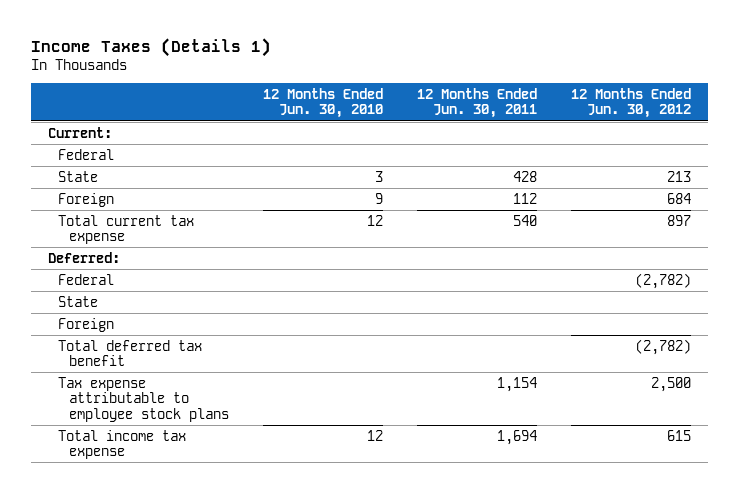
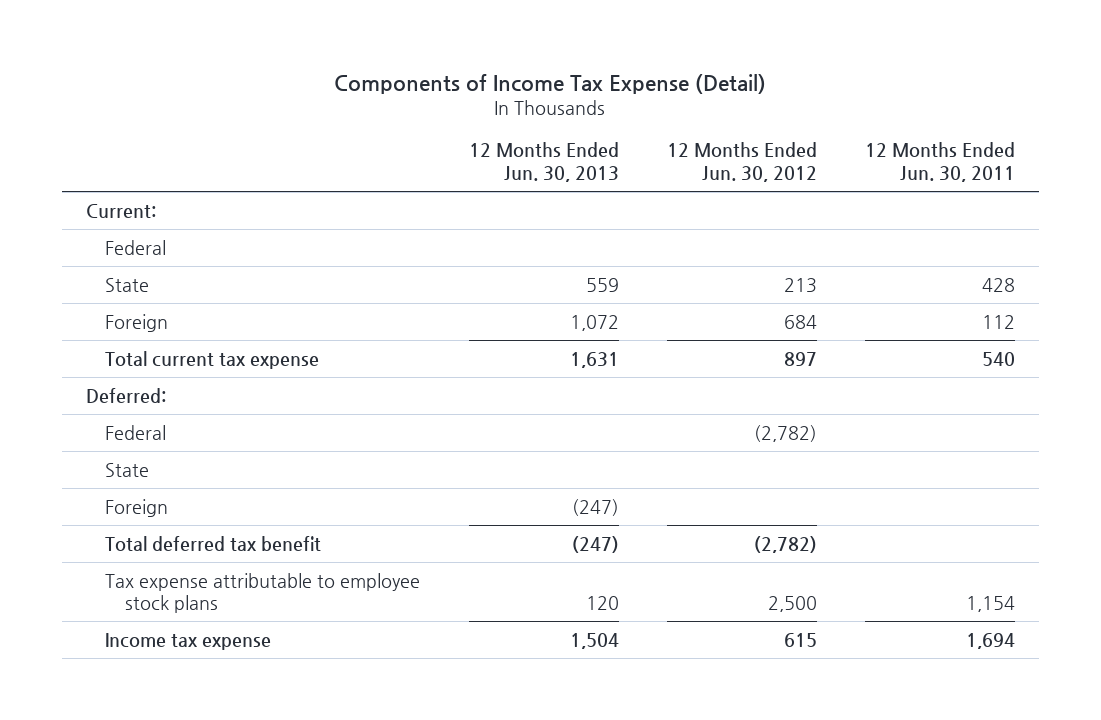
[30,37,271,57] Income Taxes (Details 1) -> [334,73,767,94] Components of Income Tax Expense (Detail)
[262,87,383,119] 12 Months Ended Jun. 30, 2010 -> none
none -> [468,142,619,183] 12 Months Ended Jun. 30, 2013
[58,429,187,460] Total income tax expense -> [105,632,272,650] Income tax expense

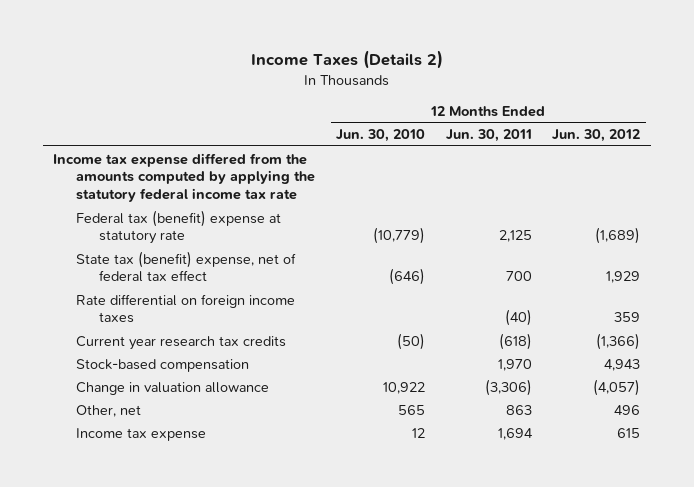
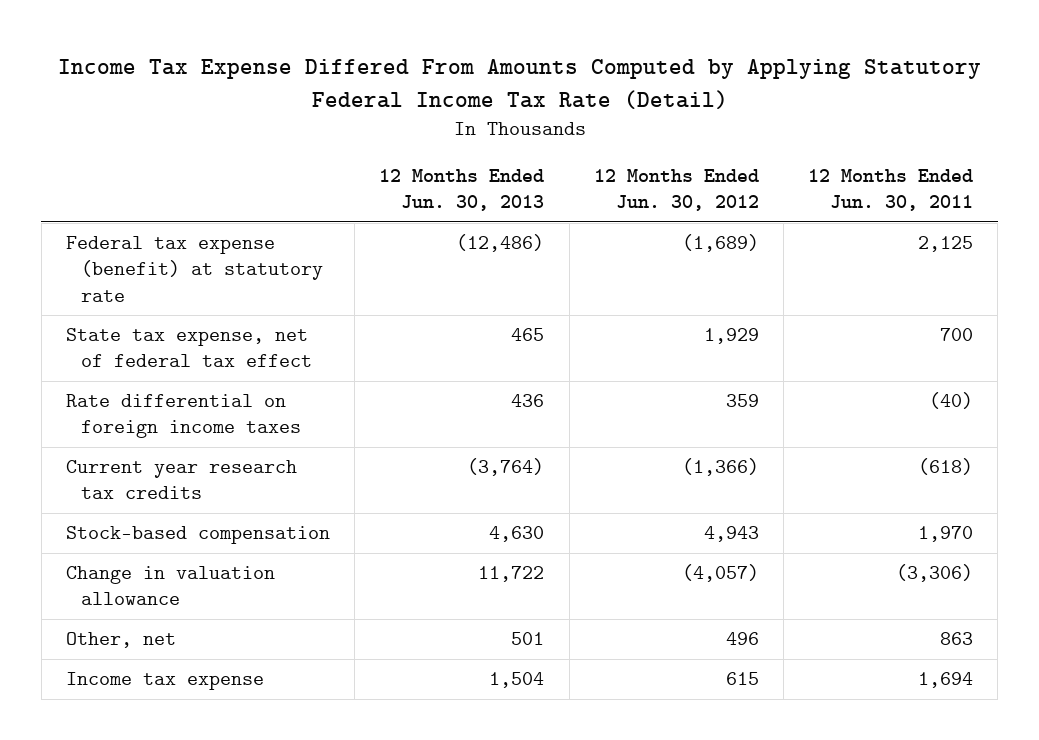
[250,50,443,70] Income Taxes (Details 2) -> [57,58,981,109] Income Tax Expense Differed From Amounts Computed by Applying Statutory Federal Income Tax Rate (Detail)
[335,129,425,143] Jun. 30, 2010 -> none
none -> [379,169,545,212] 12 Months Ended Jun. 30, 2013
[53,152,316,202] Income tax expense differed from the amounts computed by applying the statutory federal income tax rate -> none
[76,209,282,245] Federal tax (benefit) expense at statutory rate -> [65,236,323,302] Federal tax expense (benefit) at statutory rate
[76,250,297,283] State tax (benefit) expense, net of federal tax effect -> [65,328,312,368] State tax expense, net of federal tax effect

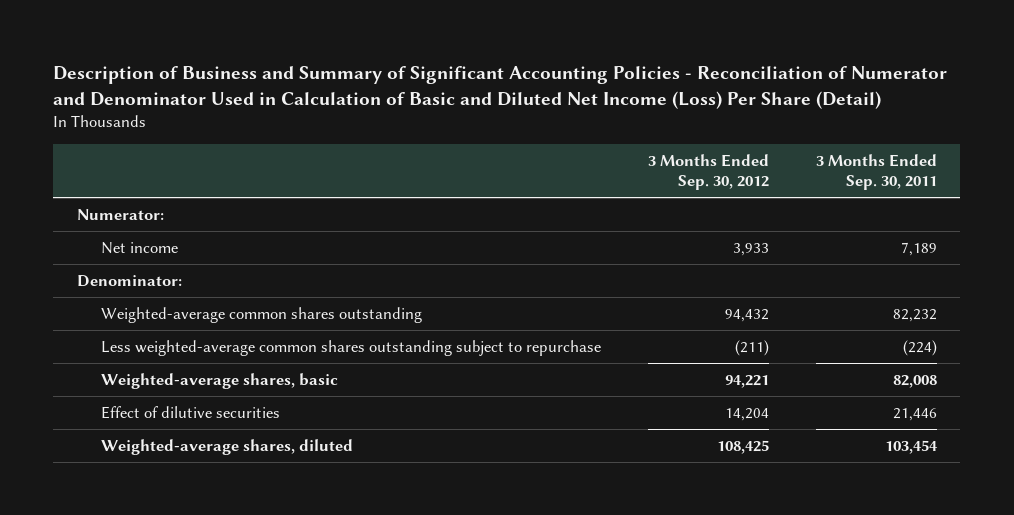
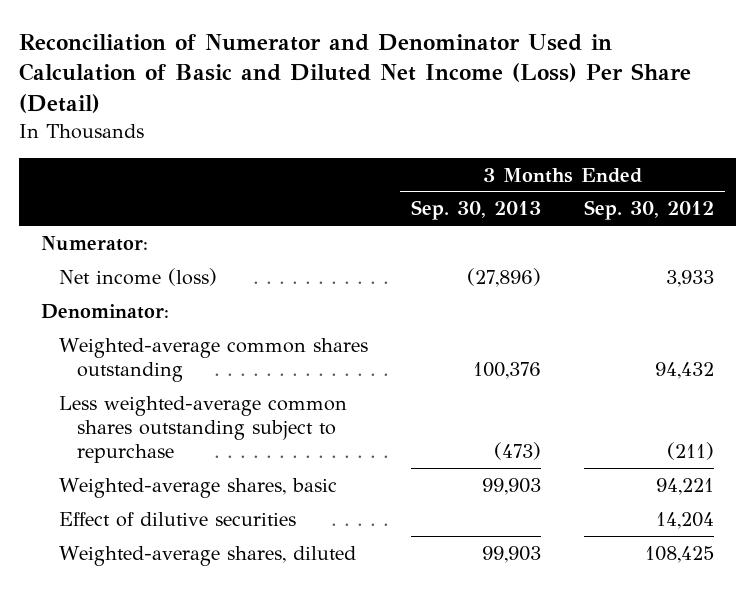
[53,66,948,109] Description of Business and Summary of Significant Accounting Policies - Reconciliation of Numerator and Denominator Used in Calculation of Basic and Diluted Net Income (Loss) Per Share (Detail) -> [18,33,691,114] Reconciliation of Numerator and Denominator Used in Calculation of Basic and Diluted Net Income (Loss) Per Share (Detail)
[815,153,937,191] 3 Months Ended Sep. 30, 2011 -> none
none -> [411,200,542,221] Sep. 30, 2013
[101,241,179,254] Net income -> [58,267,217,286] Net income (loss)

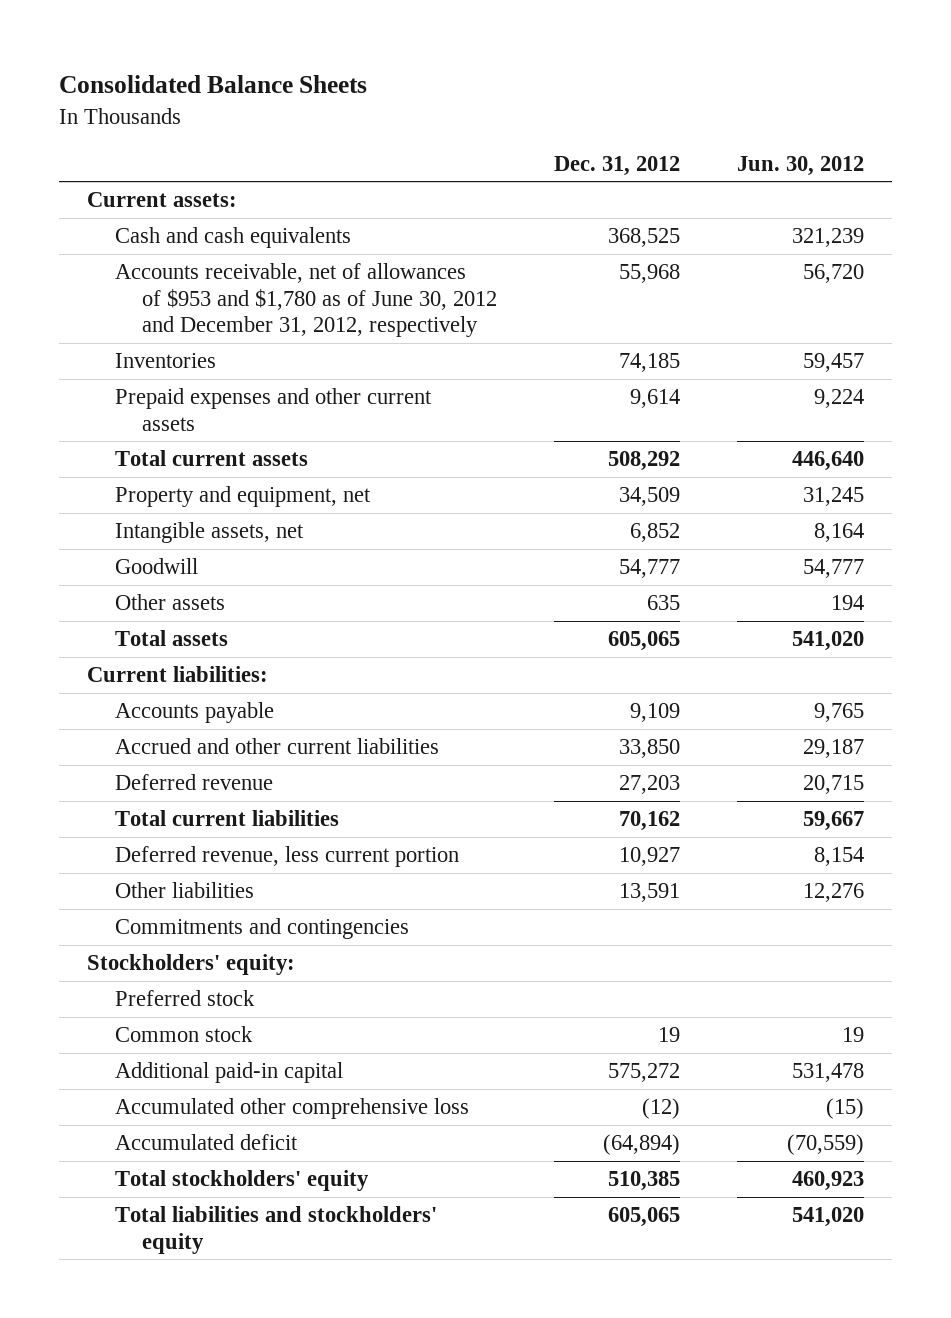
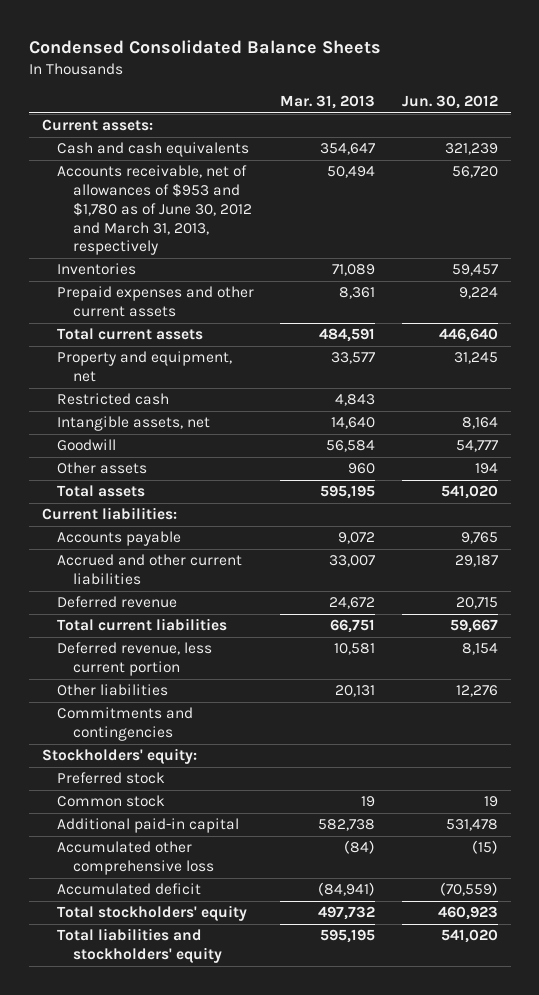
[58,75,367,94] Consolidated Balance Sheets -> [28,39,381,54] Condensed Consolidated Balance Sheets
[553,155,680,176] Dec. 31, 2012 -> none
none -> [280,95,376,110] Mar. 31, 2013
[114,263,497,338] Accounts receivable, net of allowances of $953 and $1,780 as of June 30, 2012 and December 31, 2012, respectively -> [57,165,252,256] Accounts receivable, net of allowances of $953 and $1,780 as of June 30, 2012 and March 31, 2013, respectively
none -> [57,393,170,406] Restricted cash

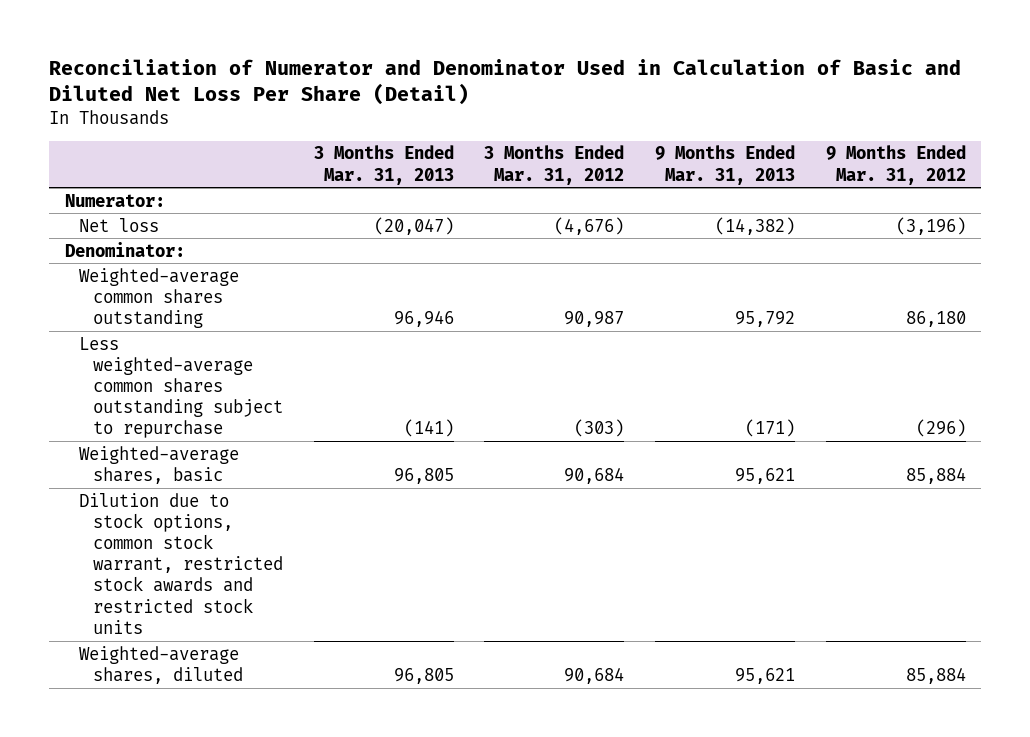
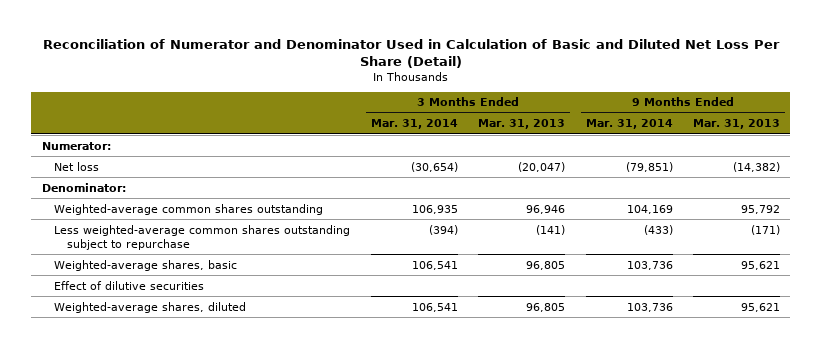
[484,145,625,185] 3 Months Ended Mar. 31, 2012 -> none
[825,145,966,185] 9 Months Ended Mar. 31, 2012 -> none
none -> [370,119,458,130] Mar. 31, 2014
none -> [585,119,673,130] Mar. 31, 2014
[78,492,283,634] Dilution due to stock options, common stock warrant, restricted stock awards and restricted stock units -> [54,280,205,290] Effect of dilutive securities

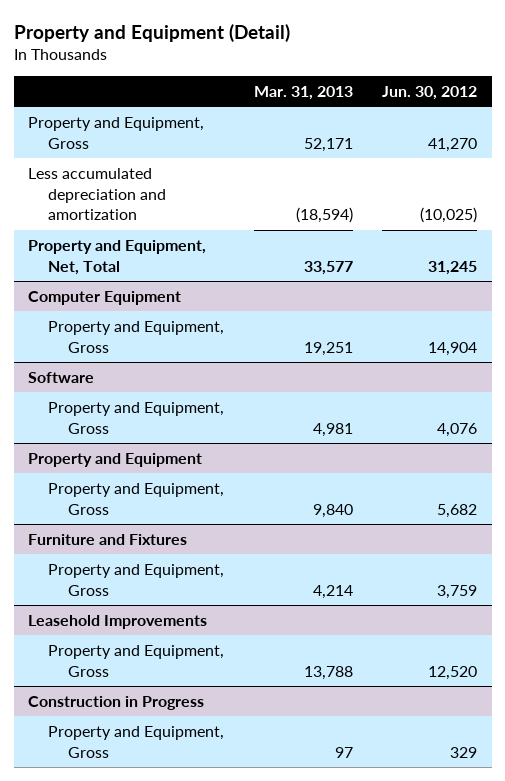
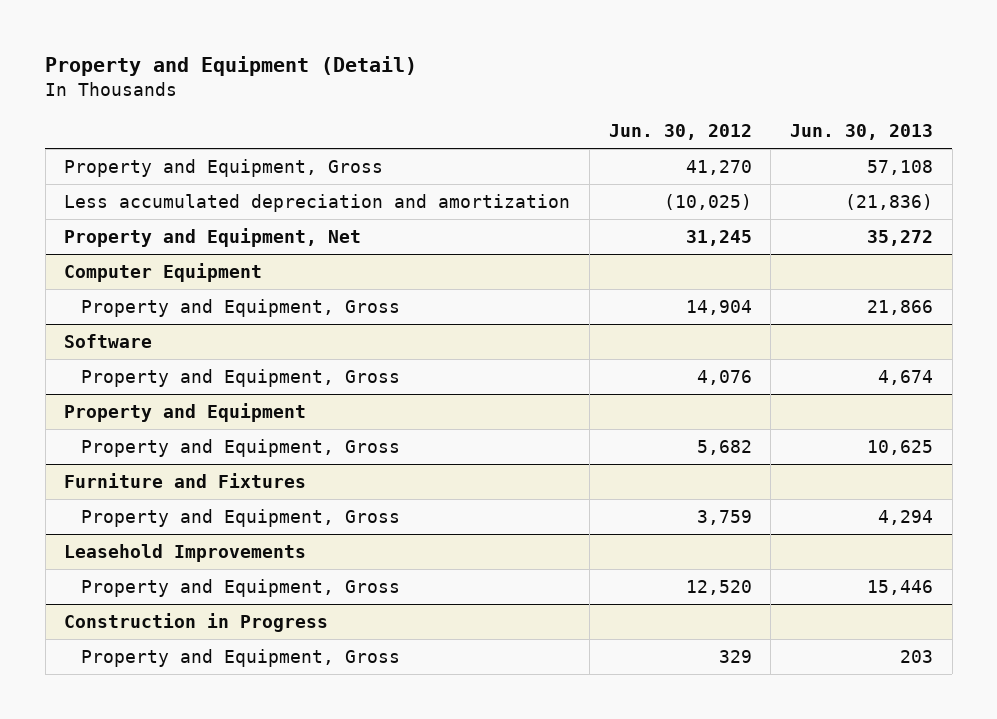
[253,86,353,101] Mar. 31, 2013 -> none
none -> [789,124,933,141] Jun. 30, 2013
[28,239,207,275] Property and Equipment, Net, Total -> [64,227,362,247] Property and Equipment, Net

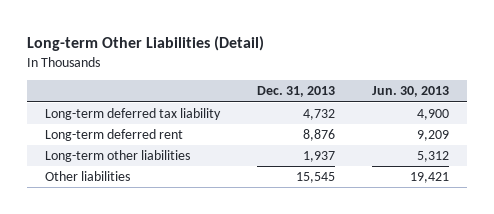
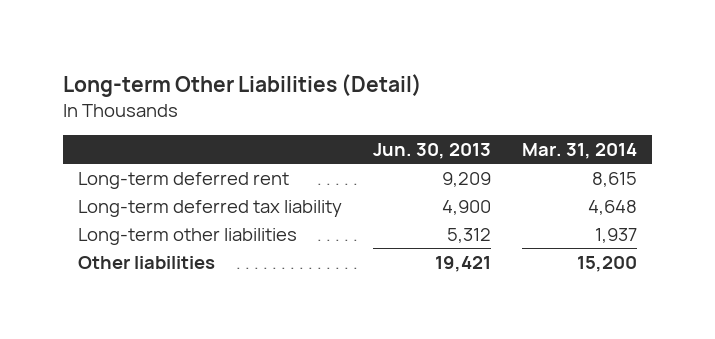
[257,86,336,98] Dec. 31, 2013 -> none
none -> [521,142,637,159] Mar. 31, 2014
[45,108,222,121] Long-term deferred tax liability -> [78,199,343,217] Long-term deferred tax liability

